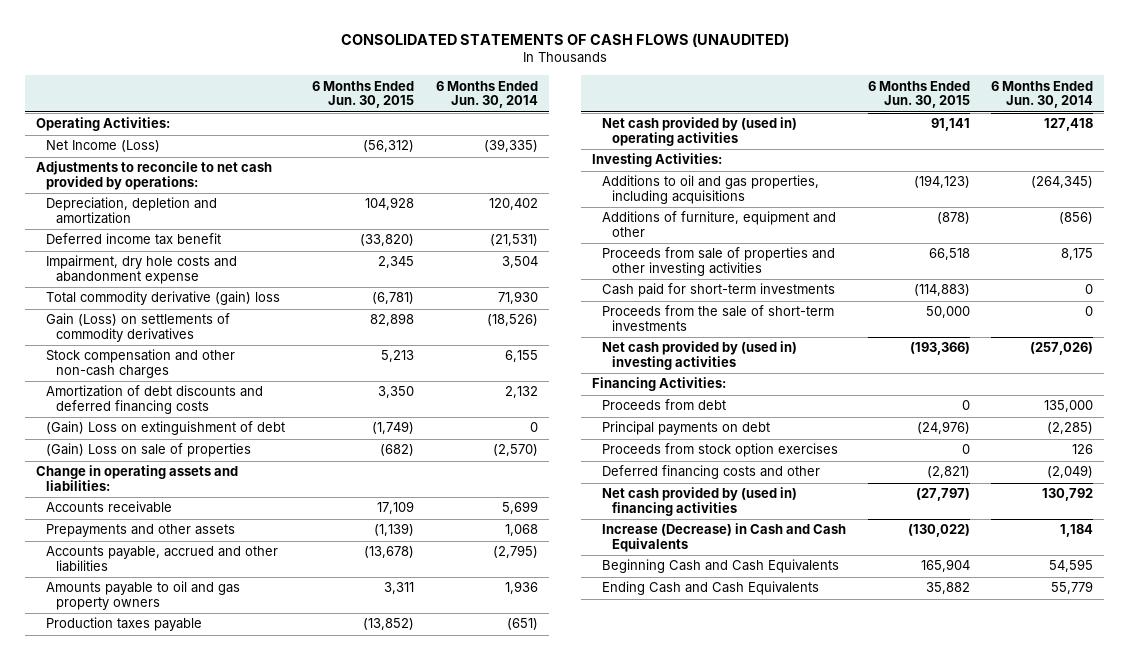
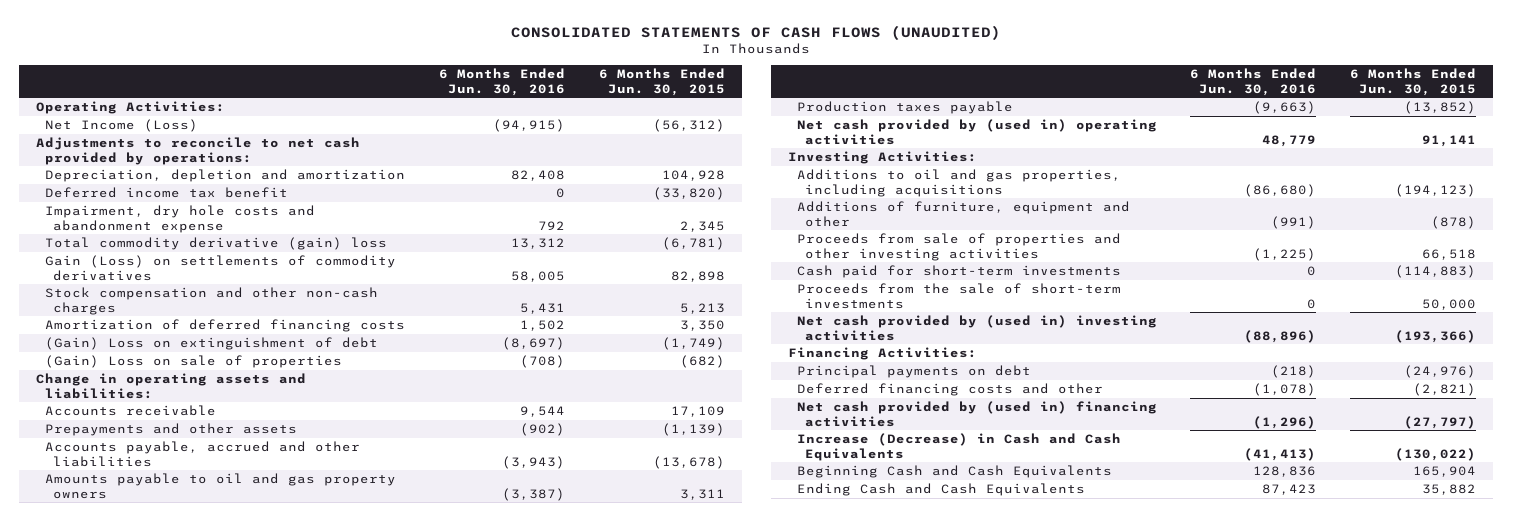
[435,80,538,109] 6 Months Ended Jun. 30, 2014 -> none
none -> [438,68,565,96] 6 Months Ended Jun. 30, 2016
[46,385,264,415] Amortization of debt discounts and deferred financing costs -> [44,318,405,332] Amortization of deferred financing costs
[601,399,726,411] Proceeds from debt -> none
[601,443,838,458] Proceeds from stock option exercises -> none

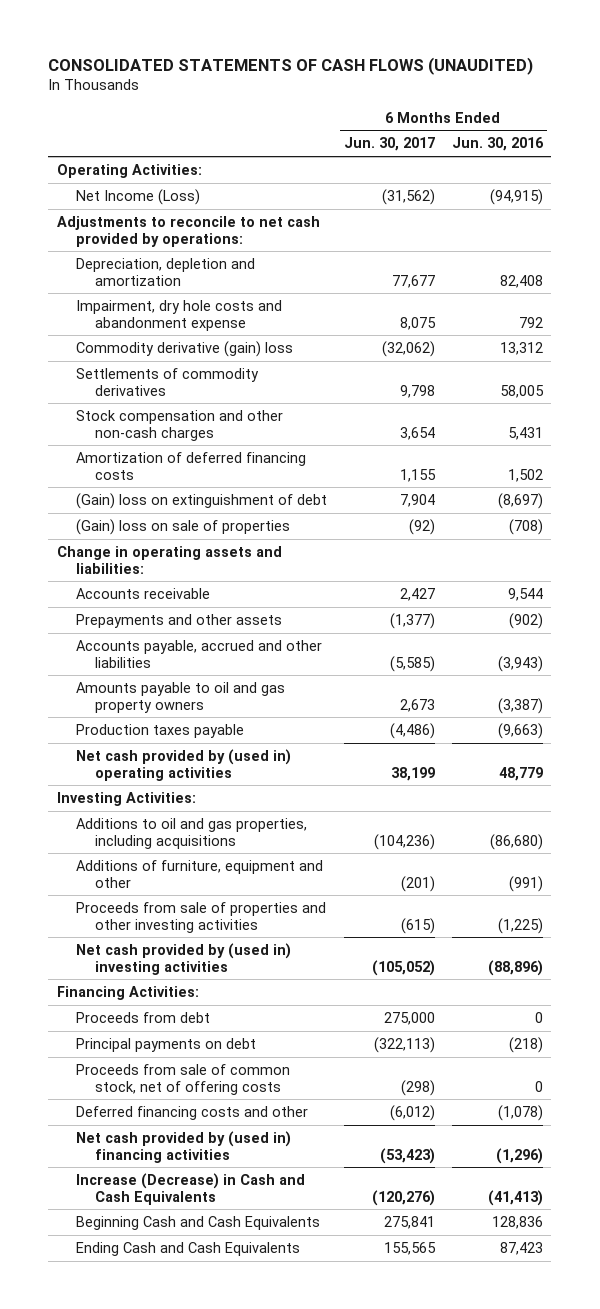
[598,68,725,96] 6 Months Ended Jun. 30, 2015 -> none
none -> [343,137,435,152] Jun. 30, 2017
[44,186,288,198] Deferred income tax benefit -> none
[44,236,387,250] Total commodity derivative (gain) loss -> [76,340,294,357] Commodity derivative (gain) loss
[44,254,396,281] Gain (Loss) on settlements of commodity derivatives -> [76,367,260,396] Settlements of commodity derivatives
[44,336,378,350] (Gain) Loss on extinguishment of debt -> [76,492,328,509] (Gain) loss on extinguishment of debt
[44,354,342,368] (Gain) Loss on sale of properties -> [76,518,291,535] (Gain) loss on sale of properties
[796,264,1121,278] Cash paid for short-term investments -> none
[796,282,1121,309] Proceeds from the sale of short-term investments -> none
none -> [76,1011,211,1023] Proceeds from debt
none -> [76,1063,291,1095] Proceeds from sale of common stock, net of offering costs

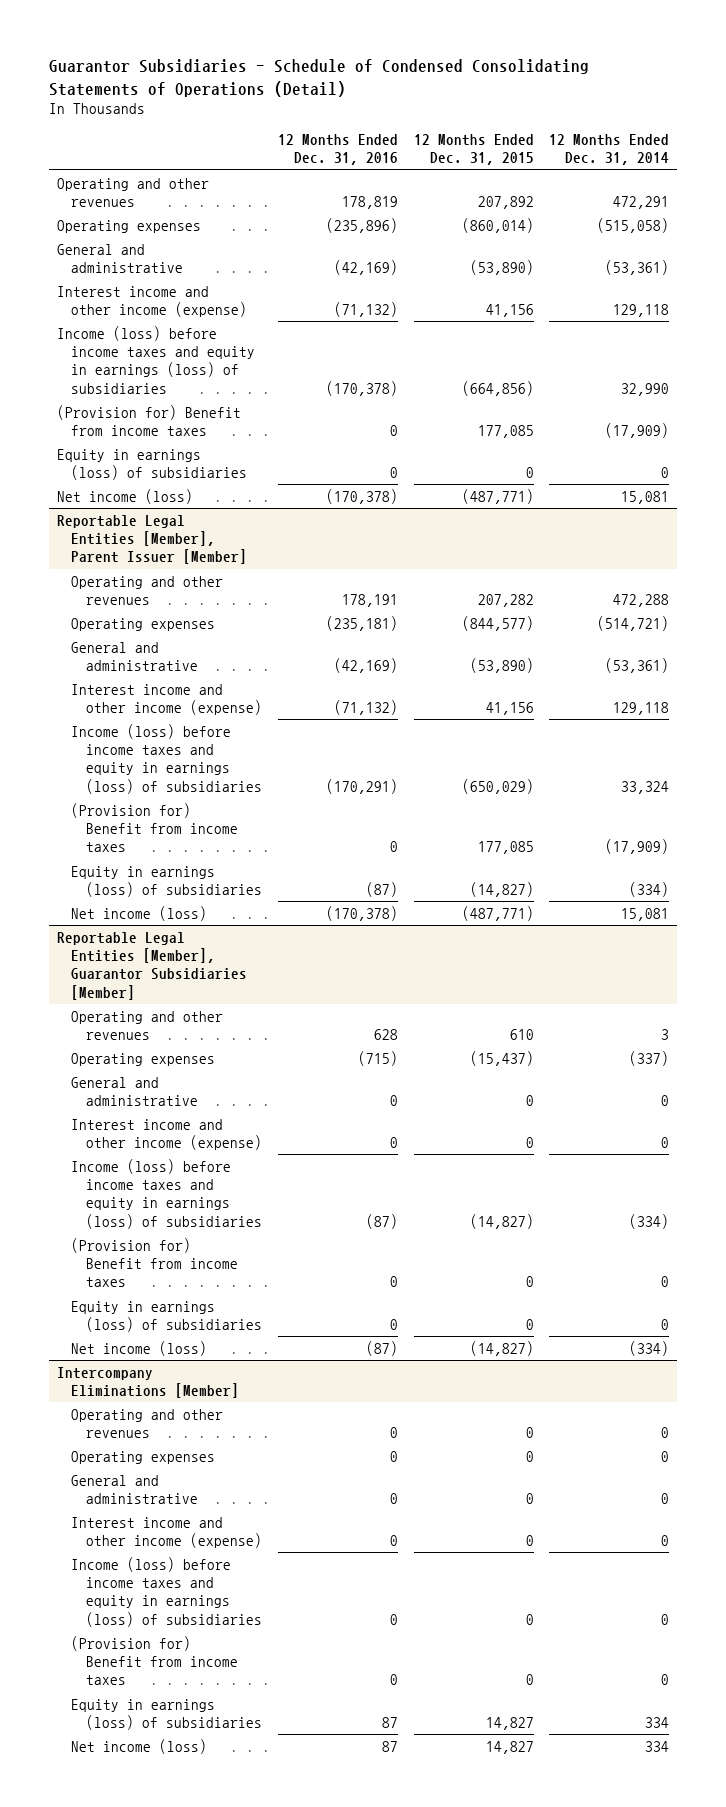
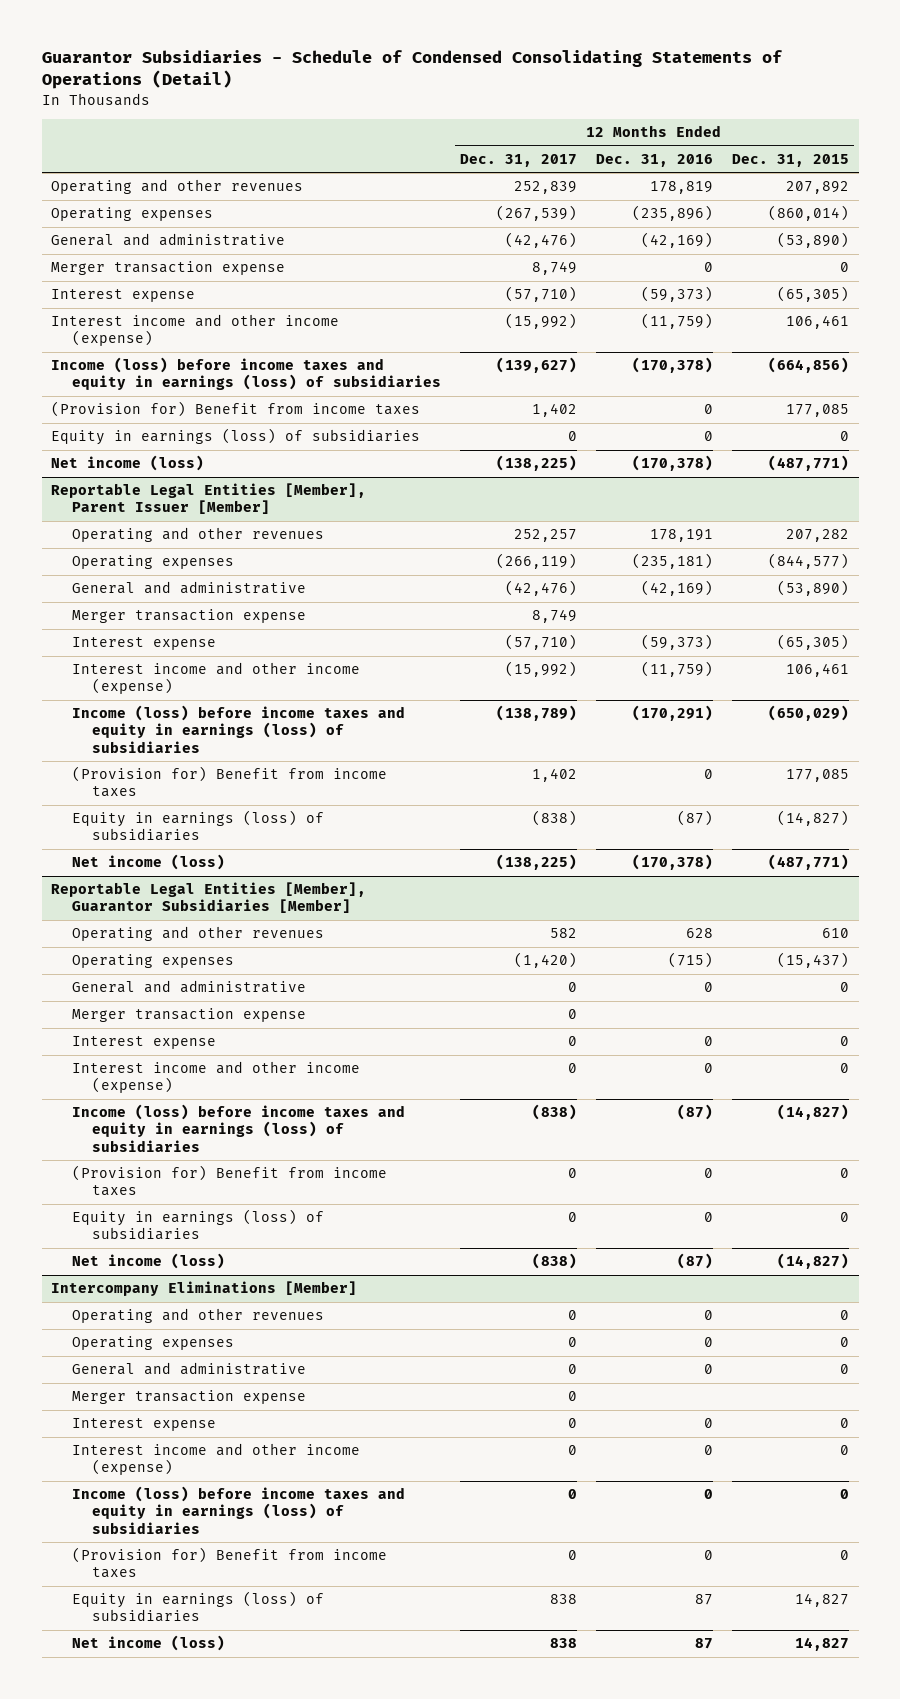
[549,133,670,166] 12 Months Ended Dec. 31, 2014 -> none
none -> [459,153,577,167] Dec. 31, 2017
none -> [51,261,286,276] Merger transaction expense
none -> [51,289,196,303] Interest expense
[333,302,398,318] (71,132) -> [640,313,713,330] (11,759)
[485,304,534,318] 41,156 -> [786,315,850,330] 106,461
none -> [71,609,306,624] Merger transaction expense
none -> [71,637,216,651] Interest expense
[333,700,398,716] (71,132) -> [640,661,713,678] (11,759)
[485,702,534,716] 41,156 -> [786,663,850,678] 106,461
none -> [71,1008,306,1023] Merger transaction expense
none -> [71,1036,216,1050] Interest expense
none -> [71,1390,306,1405] Merger transaction expense
none -> [71,1418,216,1432] Interest expense

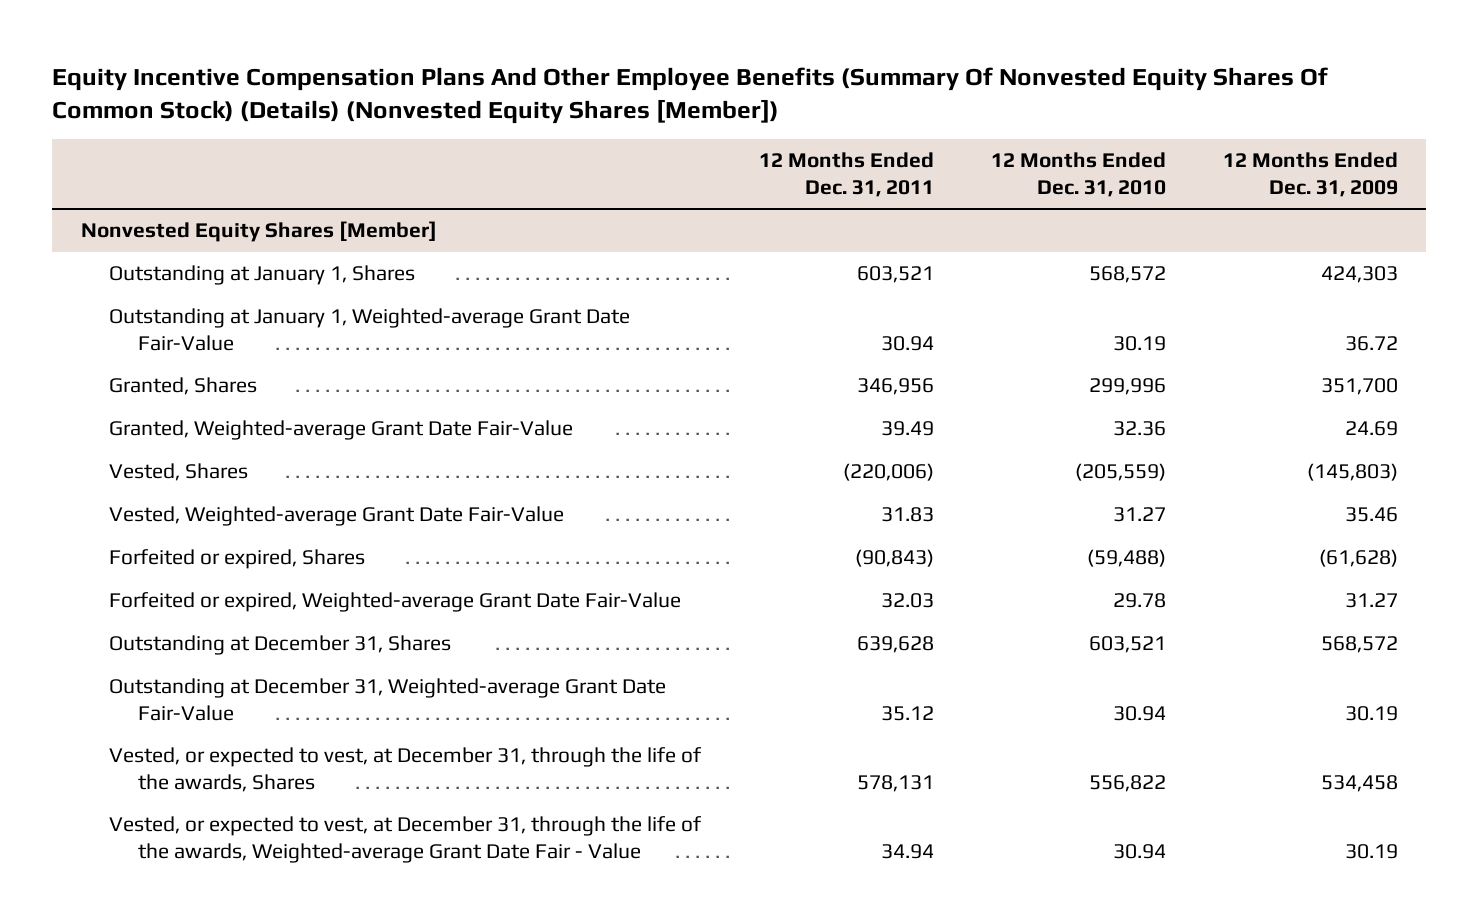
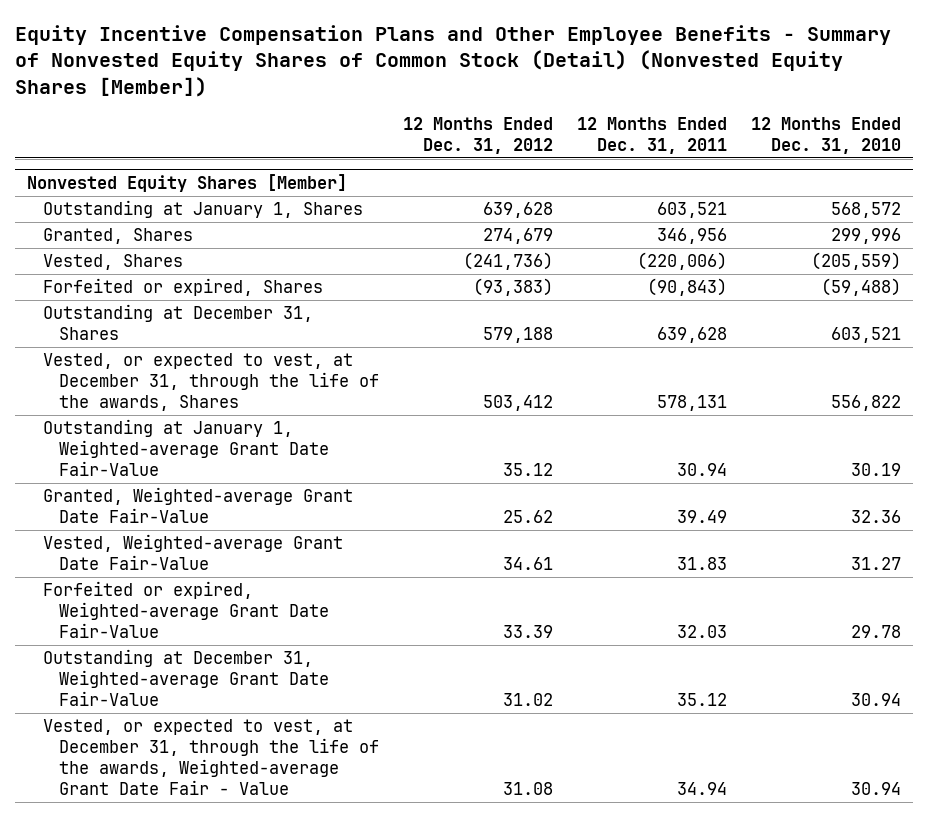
[52,66,1329,124] Equity Incentive Compensation Plans And Other Employee Benefits (Summary Of Nonvested Equity Shares Of Common Stock) (Details) (Nonvested Equity Shares [Member]) -> [15,25,892,97] Equity Incentive Compensation Plans and Other Employee Benefits - Summary of Nonvested Equity Shares of Common Stock (Detail) (Nonvested Equity Shares [Member])
[1222,152,1398,197] 12 Months Ended Dec. 31, 2009 -> none
none -> [402,116,553,154] 12 Months Ended Dec. 31, 2012
[109,308,631,351] Outstanding at January 1, Weighted-average Grant Date Fair-Value -> [43,419,329,477] Outstanding at January 1, Weighted-average Grant Date Fair-Value
[109,420,574,441] Granted, Weighted-average Grant Date Fair-Value -> [43,487,354,524] Granted, Weighted-average Grant Date Fair-Value
[109,506,565,527] Vested, Weighted-average Grant Date Fair-Value -> [43,534,344,571] Vested, Weighted-average Grant Date Fair-Value
[109,592,682,613] Forfeited or expired, Weighted-average Grant Date Fair-Value -> [43,581,329,639] Forfeited or expired, Weighted-average Grant Date Fair-Value
[109,678,667,721] Outstanding at December 31, Weighted-average Grant Date Fair-Value -> [43,649,329,707] Outstanding at December 31, Weighted-average Grant Date Fair-Value

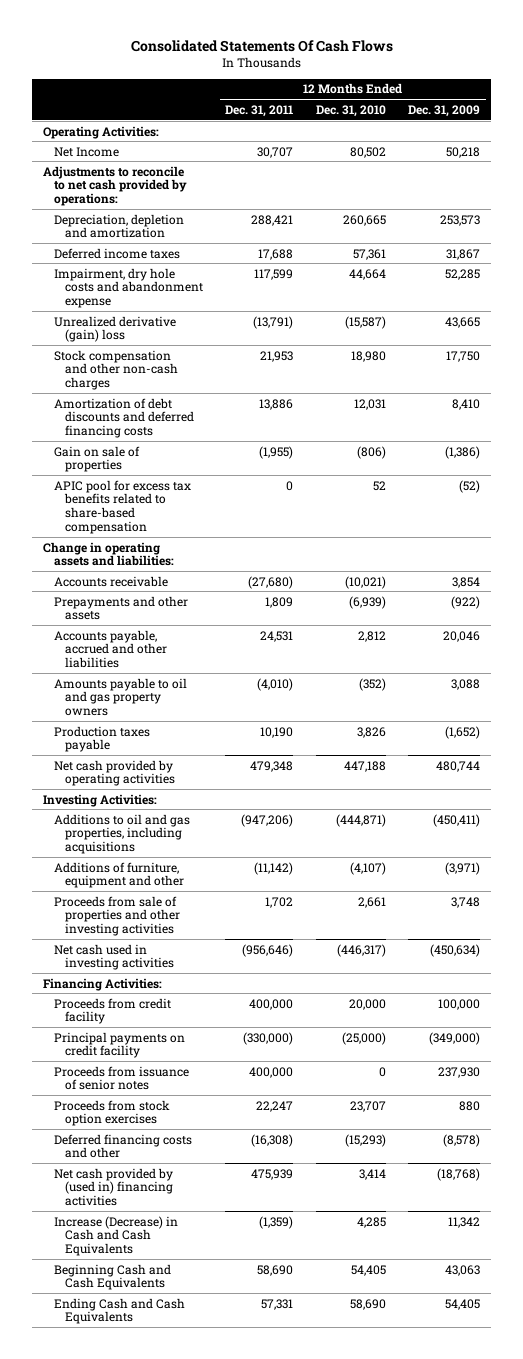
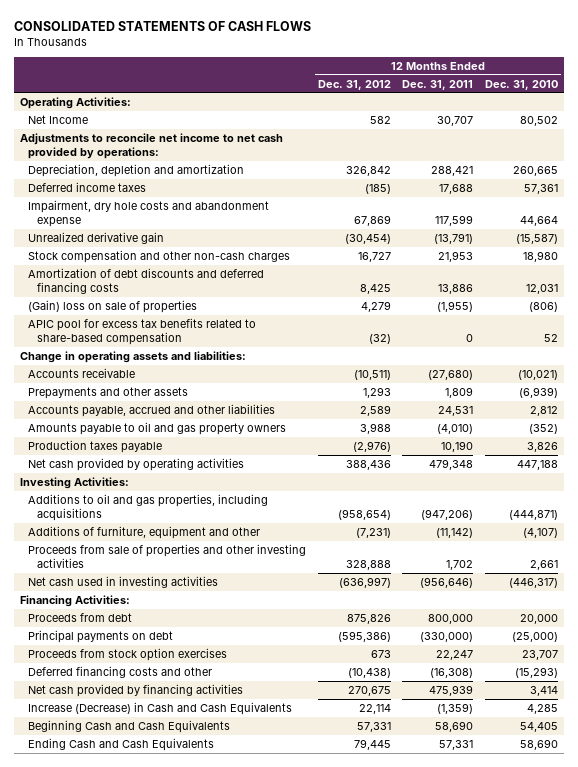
[130,39,393,52] Consolidated Statements Of Cash Flows -> [14,21,312,32] CONSOLIDATED STATEMENTS OF CASH FLOWS
[407,104,480,117] Dec. 31, 2009 -> none
none -> [317,79,391,90] Dec. 31, 2012
[43,165,188,207] Adjustments to reconcile to net cash provided by operations: -> [19,132,283,159] Adjustments to reconcile net income to net cash provided by operations:
[54,315,177,343] Unrealized derivative (gain) loss -> [28,231,165,244] Unrealized derivative gain
[54,445,141,473] Gain on sale of properties -> [28,299,198,313] (Gain) loss on sale of properties
[54,997,172,1025] Proceeds from credit facility -> none
[54,1065,190,1091] Proceeds from issuance of senior notes -> none
none -> [28,612,133,622] Proceeds from debt
[54,1031,186,1059] Principal payments on credit facility -> [28,629,174,643] Principal payments on debt
[54,1167,174,1207] Net cash provided by (used in) financing activities -> [28,683,244,697] Net cash provided by financing activities

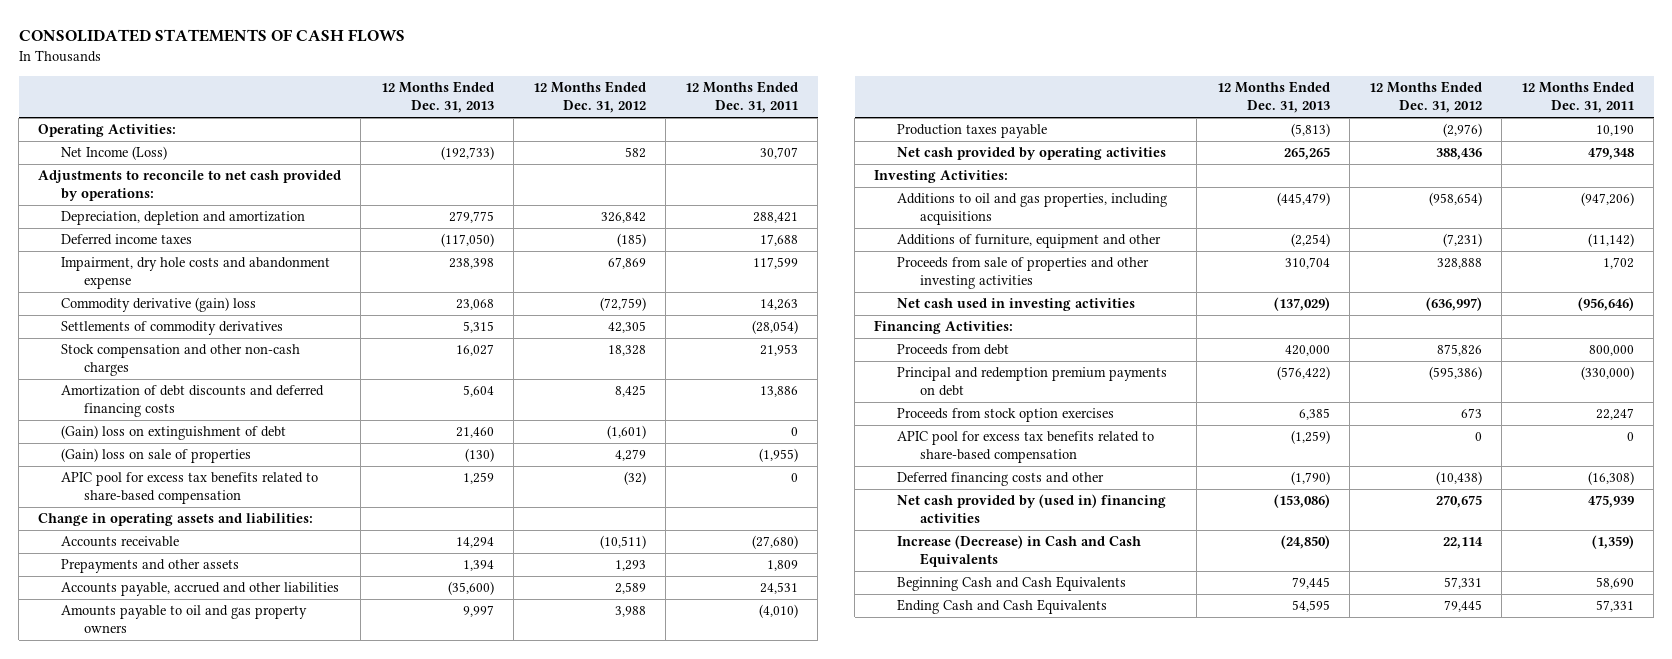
[485,79,559,90] Dec. 31, 2010 -> none
none -> [380,81,494,114] 12 Months Ended Dec. 31, 2013
[28,114,89,124] Net Income -> [61,146,168,161] Net Income (Loss)
[19,132,283,159] Adjustments to reconcile net income to net cash provided by operations: -> [38,170,342,202] Adjustments to reconcile to net cash provided by operations:
[28,231,165,244] Unrealized derivative gain -> none
none -> [61,297,257,313] Commodity derivative (gain) loss
none -> [61,321,284,336] Settlements of commodity derivatives
[357,251,391,262] 16,727 -> [607,345,646,357] 18,328
none -> [61,425,287,441] (Gain) loss on extinguishment of debt
[28,629,174,643] Principal payments on debt -> [897,367,1168,397] Principal and redemption premium payments on debt
none -> [897,431,1155,464] APIC pool for excess tax benefits related to share-based compensation
[28,683,244,697] Net cash provided by financing activities -> [897,494,1167,524] Net cash provided by (used in) financing activities

